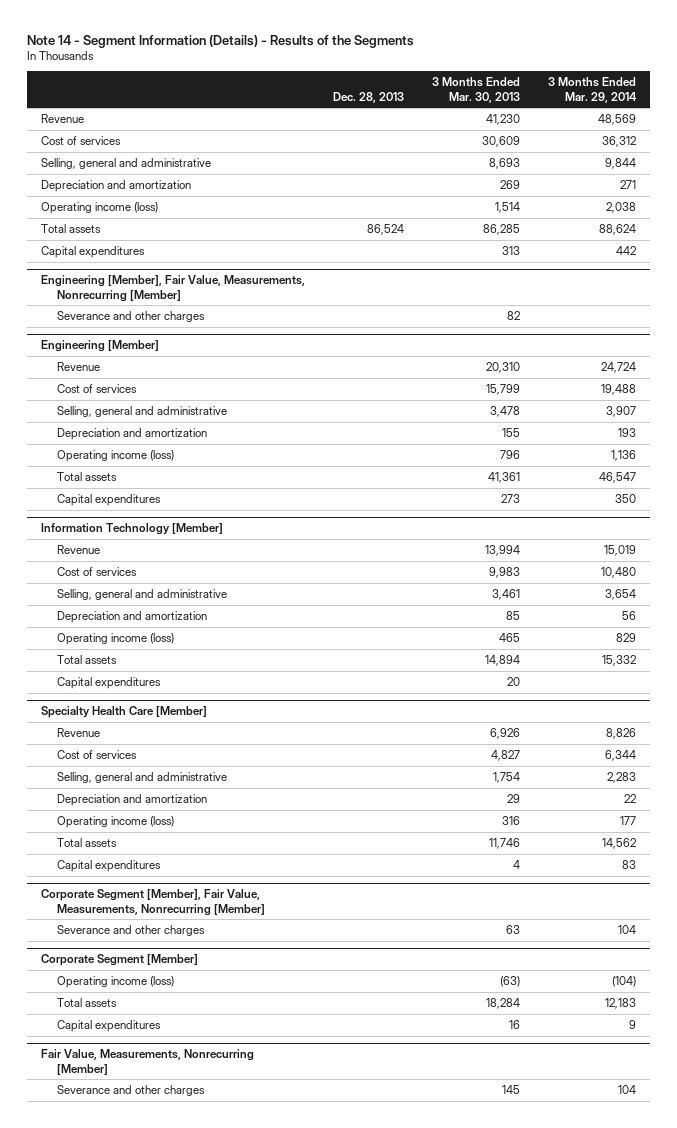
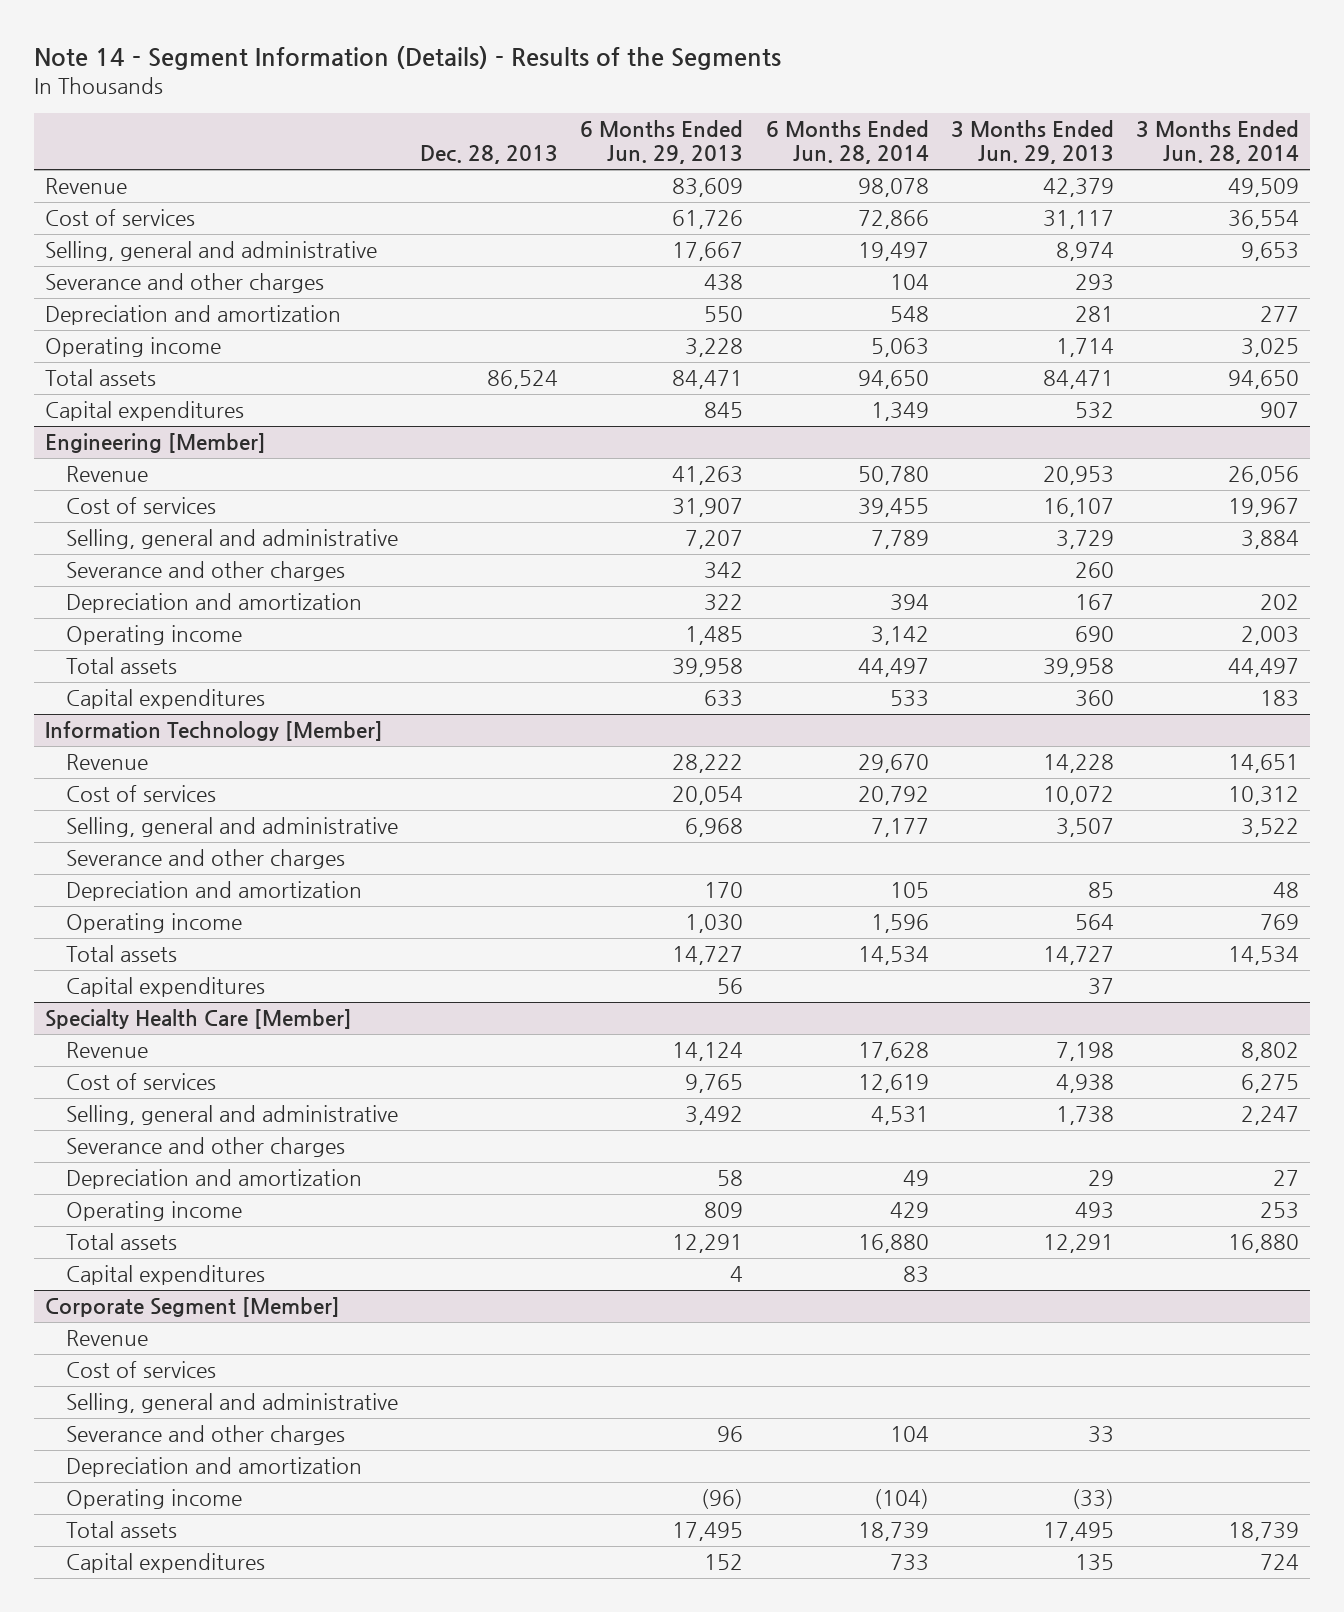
[432,77,521,103] 3 Months Ended Mar. 30, 2013 -> none
[548,77,638,103] 3 Months Ended Mar. 29, 2014 -> none
none -> [580,120,744,165] 6 Months Ended Jun. 29, 2013
none -> [765,120,929,165] 6 Months Ended Jun. 28, 2014
none -> [950,120,1114,165] 3 Months Ended Jun. 29, 2013
none -> [1135,120,1299,165] 3 Months Ended Jun. 28, 2014
none -> [44,273,324,294] Severance and other charges
[41,202,159,215] Operating income (loss) -> [44,337,221,358] Operating income
[41,275,306,302] Engineering [Member], Fair Value, Measurements, Nonrecurring [Member] -> none
[57,311,206,323] Severance and other charges -> none
none -> [66,561,346,582] Severance and other charges
[57,450,175,463] Operating income (loss) -> [66,625,243,646] Operating income
none -> [66,849,346,870] Severance and other charges
[57,633,175,646] Operating income (loss) -> [66,913,243,934] Operating income
none -> [66,1137,346,1158] Severance and other charges
[57,816,175,829] Operating income (loss) -> [66,1201,243,1222] Operating income
[41,889,266,916] Corporate Segment [Member], Fair Value, Measurements, Nonrecurring [Member] -> none
[57,925,206,937] Severance and other charges -> none
none -> [66,1330,149,1347] Revenue
none -> [66,1361,217,1379] Cost of services
none -> [66,1393,399,1414] Selling, general and administrative
none -> [66,1425,346,1446] Severance and other charges
none -> [66,1457,363,1478] Depreciation and amortization
[57,976,175,989] Operating income (loss) -> [66,1489,243,1510] Operating income
[41,1049,255,1075] Fair Value, Measurements, Nonrecurring [Member] -> none
[57,1085,206,1097] Severance and other charges -> none

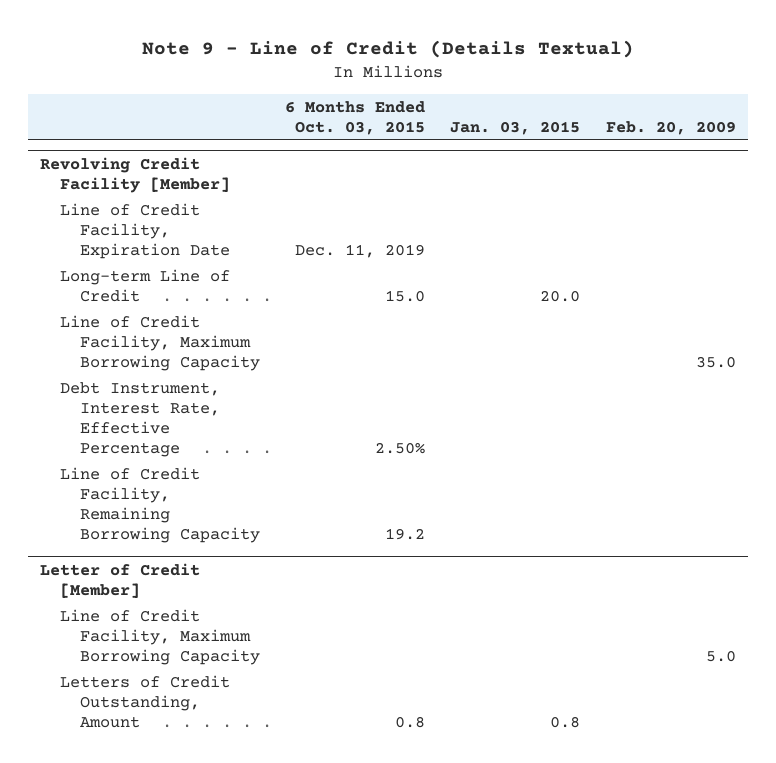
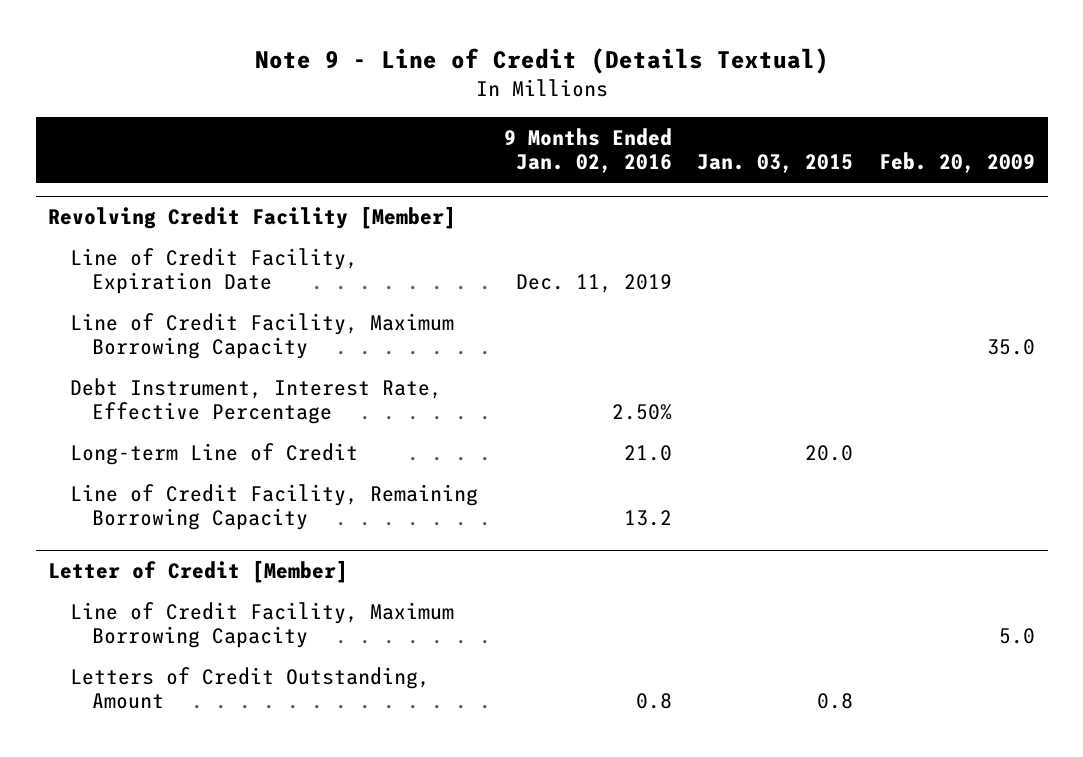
[285,100,426,135] 6 Months Ended Oct. 03, 2015 -> none
none -> [503,127,672,174] 9 Months Ended Jan. 02, 2016
[60,268,231,302] Long-term Line of Credit -> [70,442,359,465] Long-term Line of Credit

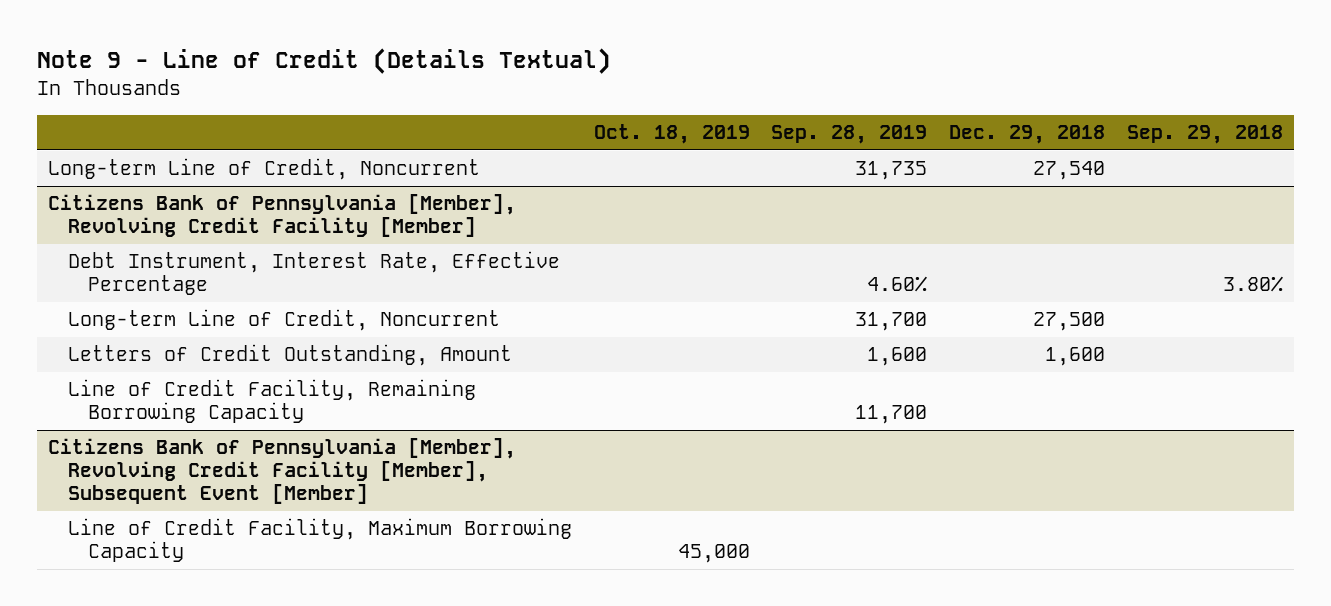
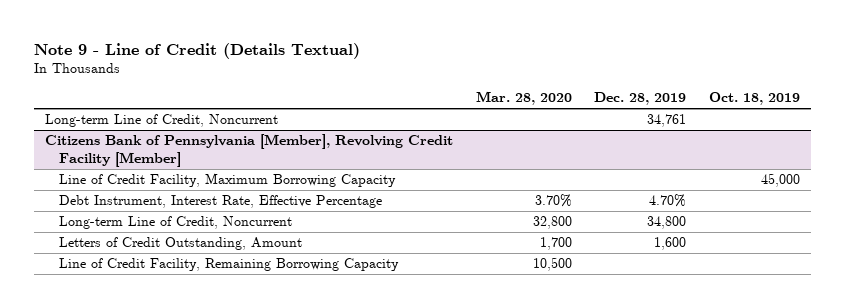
[771,125,928,145] Sep. 28, 2019 -> none
[949,125,1106,145] Dec. 29, 2018 -> none
[1126,125,1283,145] Sep. 29, 2018 -> none
none -> [475,91,572,106] Mar. 28, 2020
none -> [594,92,687,106] Dec. 28, 2019
none -> [58,173,396,188] Line of Credit Facility, Maximum Borrowing Capacity
[47,438,516,505] Citizens Bank of Pennsylvania [Member], Revolving Credit Facility [Member], Subsequent Event [Member] -> none
[67,518,572,563] Line of Credit Facility, Maximum Borrowing Capacity -> none

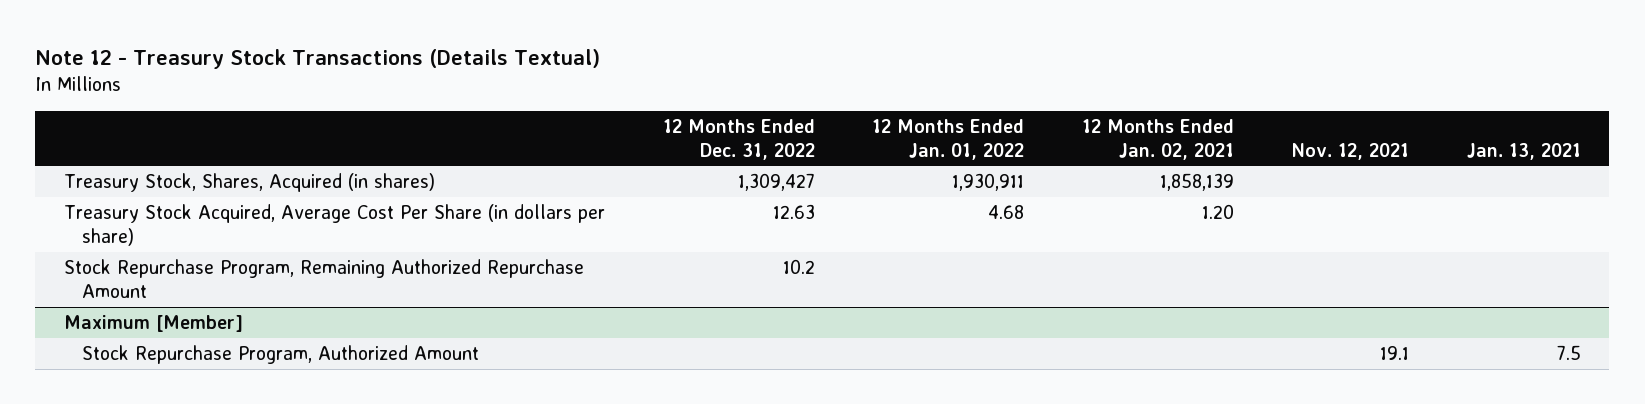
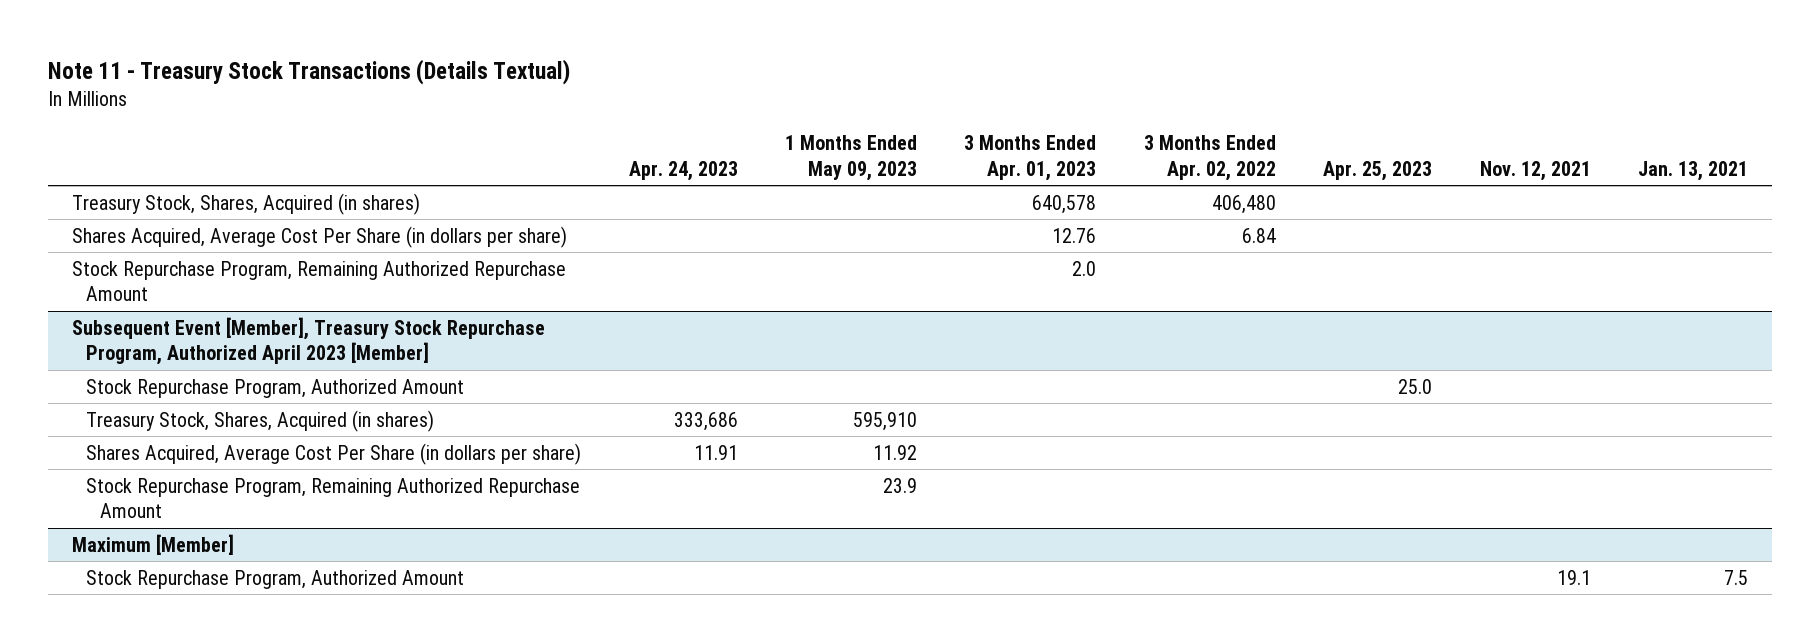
[35,49,601,70] Note 12 - Treasury Stock Transactions (Details Textual) -> [48,59,571,86] Note 11 - Treasury Stock Transactions (Details Textual)
[662,118,815,160] 12 Months Ended Dec. 31, 2022 -> none
[872,118,1025,160] 12 Months Ended Jan. 01, 2022 -> none
[1081,118,1234,160] 12 Months Ended Jan. 02, 2021 -> none
none -> [628,160,738,181] Apr. 24, 2023
none -> [784,135,917,181] 1 Months Ended May 09, 2023
none -> [964,135,1097,181] 3 Months Ended Apr. 01, 2023
none -> [1143,135,1276,181] 3 Months Ended Apr. 02, 2022
none -> [1323,160,1433,181] Apr. 25, 2023
[64,203,606,246] Treasury Stock Acquired, Average Cost Per Share (in dollars per share) -> [72,225,568,248] Shares Acquired, Average Cost Per Share (in dollars per share)
none -> [72,316,546,366] Subsequent Event [Member], Treasury Stock Repurchase Program, Authorized April 2023 [Member]
none -> [86,378,465,398] Stock Repurchase Program, Authorized Amount
none -> [86,409,435,432] Treasury Stock, Shares, Acquired (in shares)
none -> [86,442,582,465] Shares Acquired, Average Cost Per Share (in dollars per share)
none -> [86,477,581,519] Stock Repurchase Program, Remaining Authorized Repurchase Amount

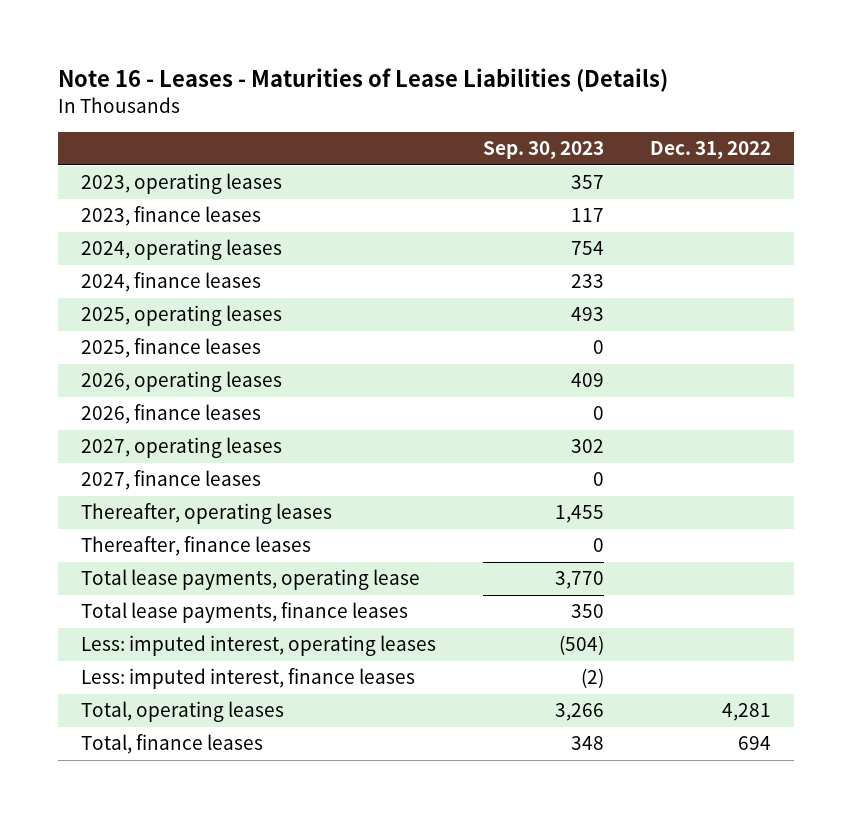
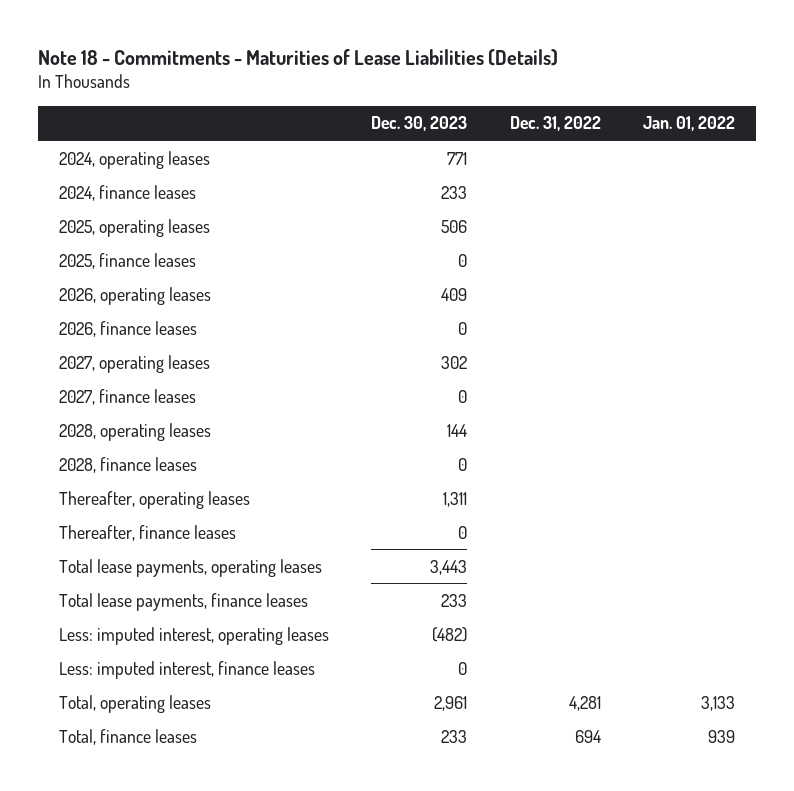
[57,68,668,93] Note 16 - Leases - Maturities of Lease Liabilities (Details) -> [37,48,558,66] Note 18 - Commitments - Maturities of Lease Liabilities (Details)
[482,141,604,160] Sep. 30, 2023 -> none
none -> [371,116,468,132] Dec. 30, 2023
none -> [643,116,736,132] Jan. 01, 2022
[80,173,282,195] 2023, operating leases -> none
[80,206,261,227] 2023, finance leases -> none
none -> [58,422,211,441] 2028, operating leases
none -> [58,456,197,473] 2028, finance leases
[80,569,420,591] Total lease payments, operating lease -> [58,558,322,577] Total lease payments, operating leases

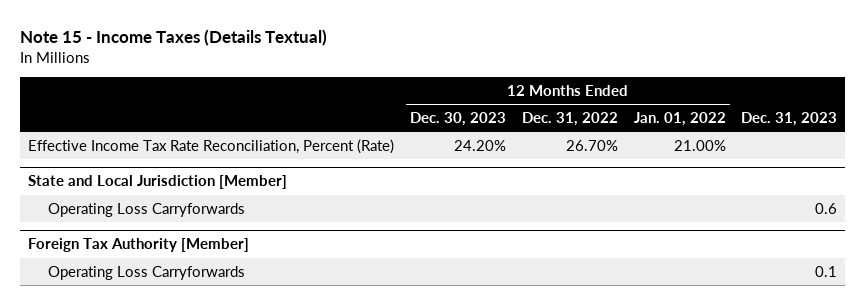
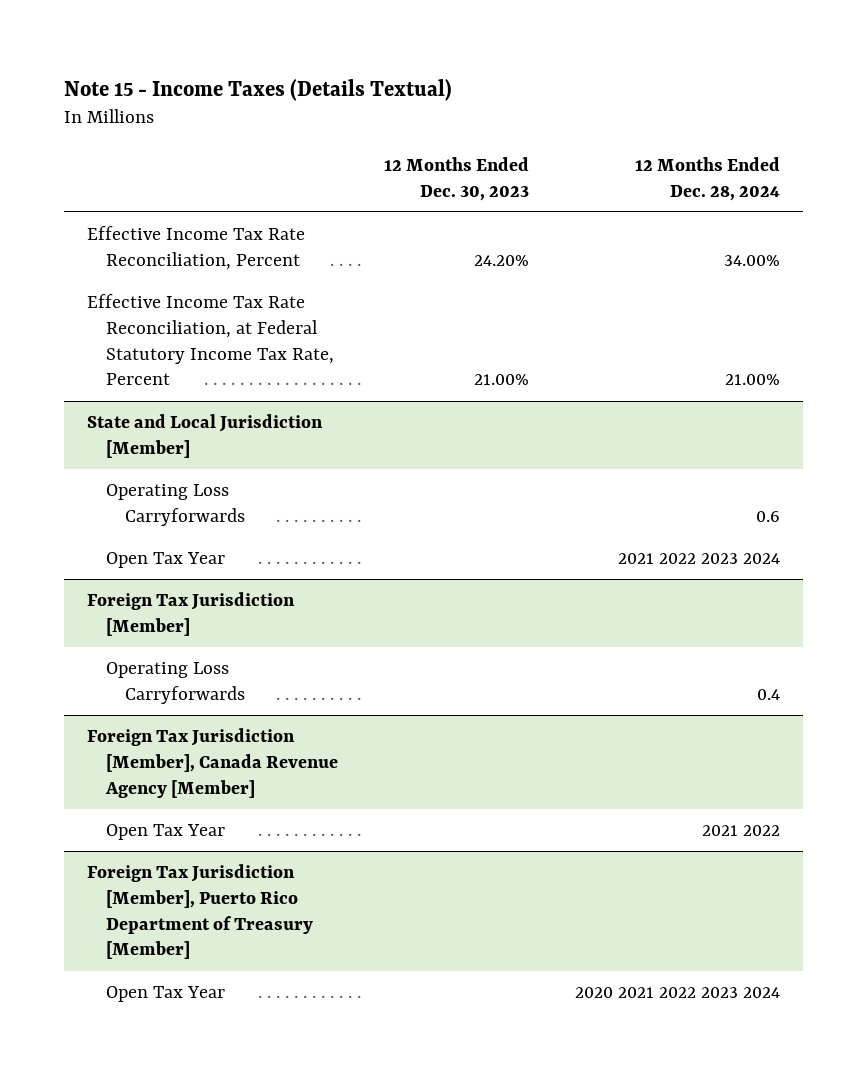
[521,111,618,126] Dec. 31, 2022 -> none
[633,111,726,126] Jan. 01, 2022 -> none
[741,111,838,126] Dec. 31, 2023 -> none
none -> [635,156,781,201] 12 Months Ended Dec. 28, 2024
[27,138,394,154] Effective Income Tax Rate Reconciliation, Percent (Rate) -> [86,225,305,270] Effective Income Tax Rate Reconciliation, Percent
none -> [86,293,335,386] Effective Income Tax Rate Reconciliation, at Federal Statutory Income Tax Rate, Percent
none -> [106,551,226,568] Open Tax Year
[27,238,249,253] Foreign Tax Authority [Member] -> [86,591,295,636] Foreign Tax Jurisdiction [Member]
none -> [86,727,339,798] Foreign Tax Jurisdiction [Member], Canada Revenue Agency [Member]
none -> [106,823,226,840] Open Tax Year
none -> [86,863,314,960] Foreign Tax Jurisdiction [Member], Puerto Rico Department of Treasury [Member]
none -> [106,985,226,1002] Open Tax Year

